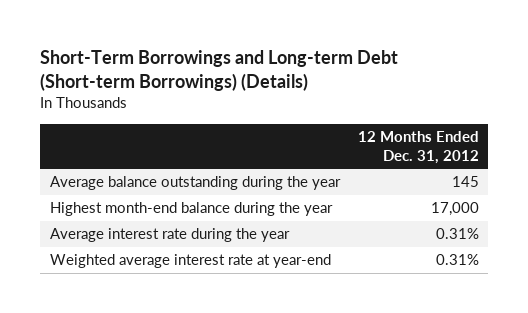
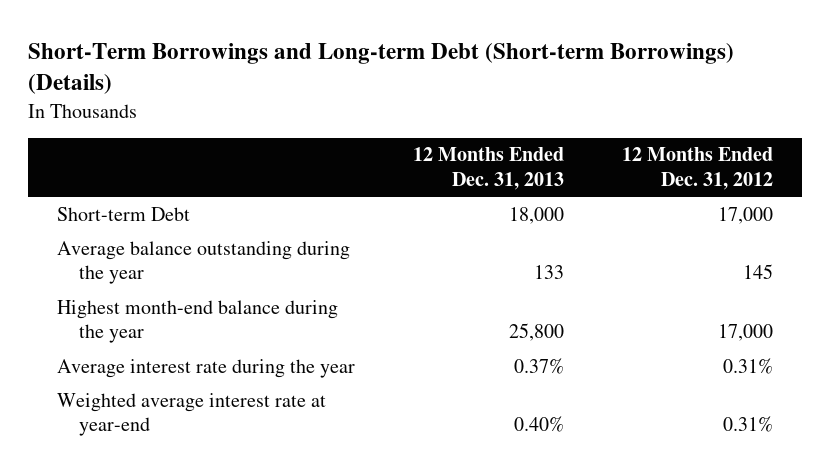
none -> [412,147,564,191] 12 Months Ended Dec. 31, 2013
none -> [56,206,190,221] Short-term Debt

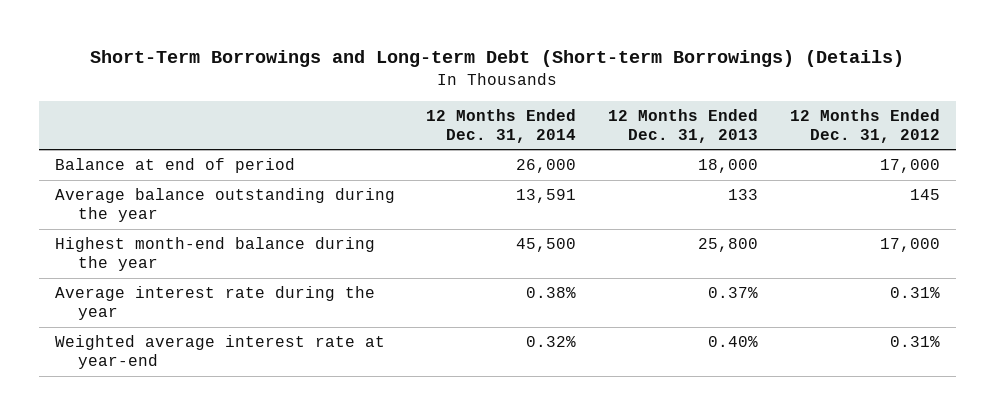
none -> [426,108,577,143] 12 Months Ended Dec. 31, 2014
[56,206,190,221] Short-term Debt -> [54,158,295,174] Balance at end of period

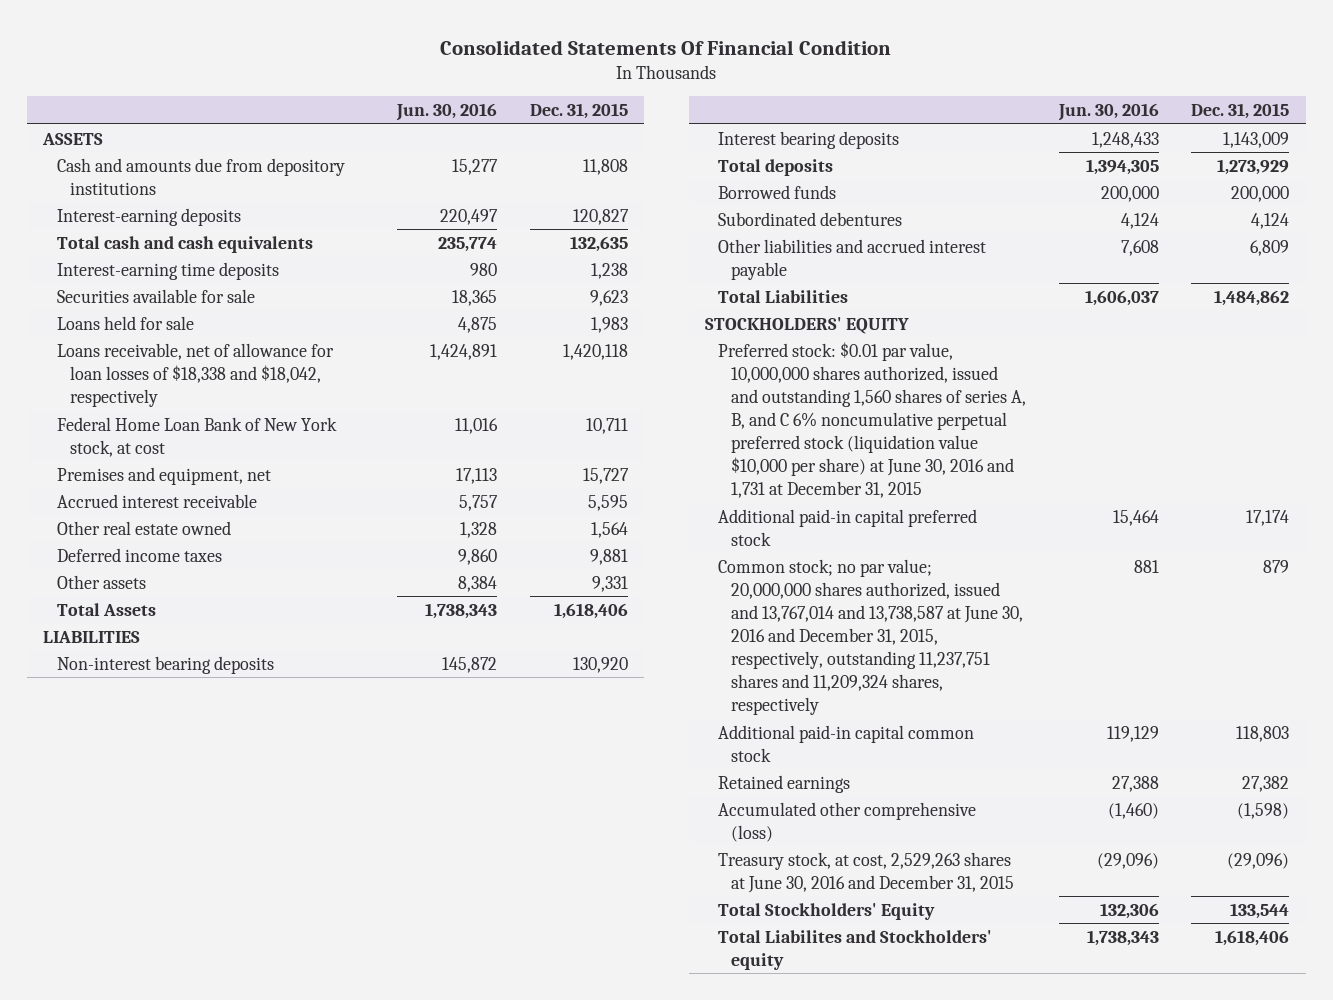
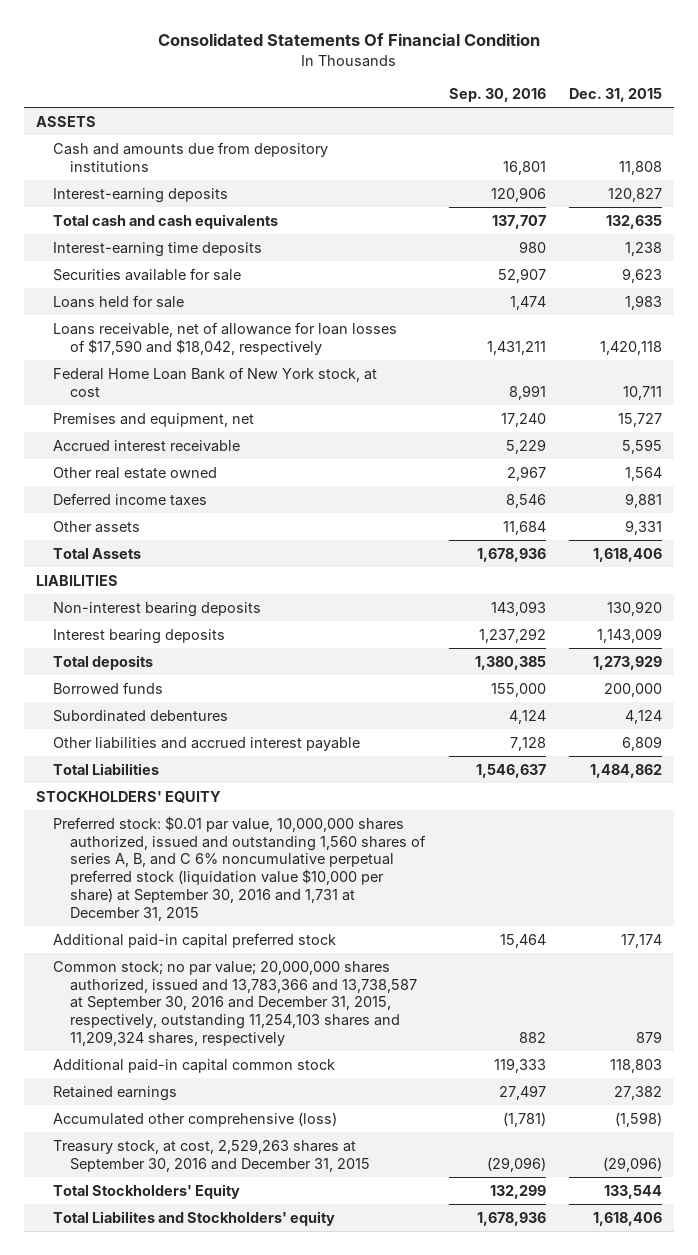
[396,103,498,122] Jun. 30, 2016 -> none
none -> [448,88,546,103] Sep. 30, 2016
[56,342,334,407] Loans receivable, net of allowance for loan losses of $18,338 and $18,042, respectively -> [52,321,397,355] Loans receivable, net of allowance for loan losses of $17,590 and $18,042, respectively
[718,341,1027,499] Preferred stock: $0.01 par value, 10,000,000 shares authorized, issued and outstanding 1,560 shares of series A, B, and C 6% noncumulative perpetual preferred stock (liquidation value $10,000 per share) at June 30, 2016 and 1,731 at December 31, 2015 -> [52,815,426,922] Preferred stock: $0.01 par value, 10,000,000 shares authorized, issued and outstanding 1,560 shares of series A, B, and C 6% noncumulative perpetual preferred stock (liquidation value $10,000 per share) at September 30, 2016 and 1,731 at December 31, 2015
[718,558,1024,716] Common stock; no par value; 20,000,000 shares authorized, issued and 13,767,014 and 13,738,587 at June 30, 2016 and December 31, 2015, respectively, outstanding 11,237,751 shares and 11,209,324 shares, respectively -> [52,960,417,1047] Common stock; no par value; 20,000,000 shares authorized, issued and 13,783,366 and 13,738,587 at September 30, 2016 and December 31, 2015, respectively, outstanding 11,254,103 shares and 11,209,324 shares, respectively
[718,851,1015,893] Treasury stock, at cost, 2,529,263 shares at June 30, 2016 and December 31, 2015 -> [52,1138,370,1172] Treasury stock, at cost, 2,529,263 shares at September 30, 2016 and December 31, 2015

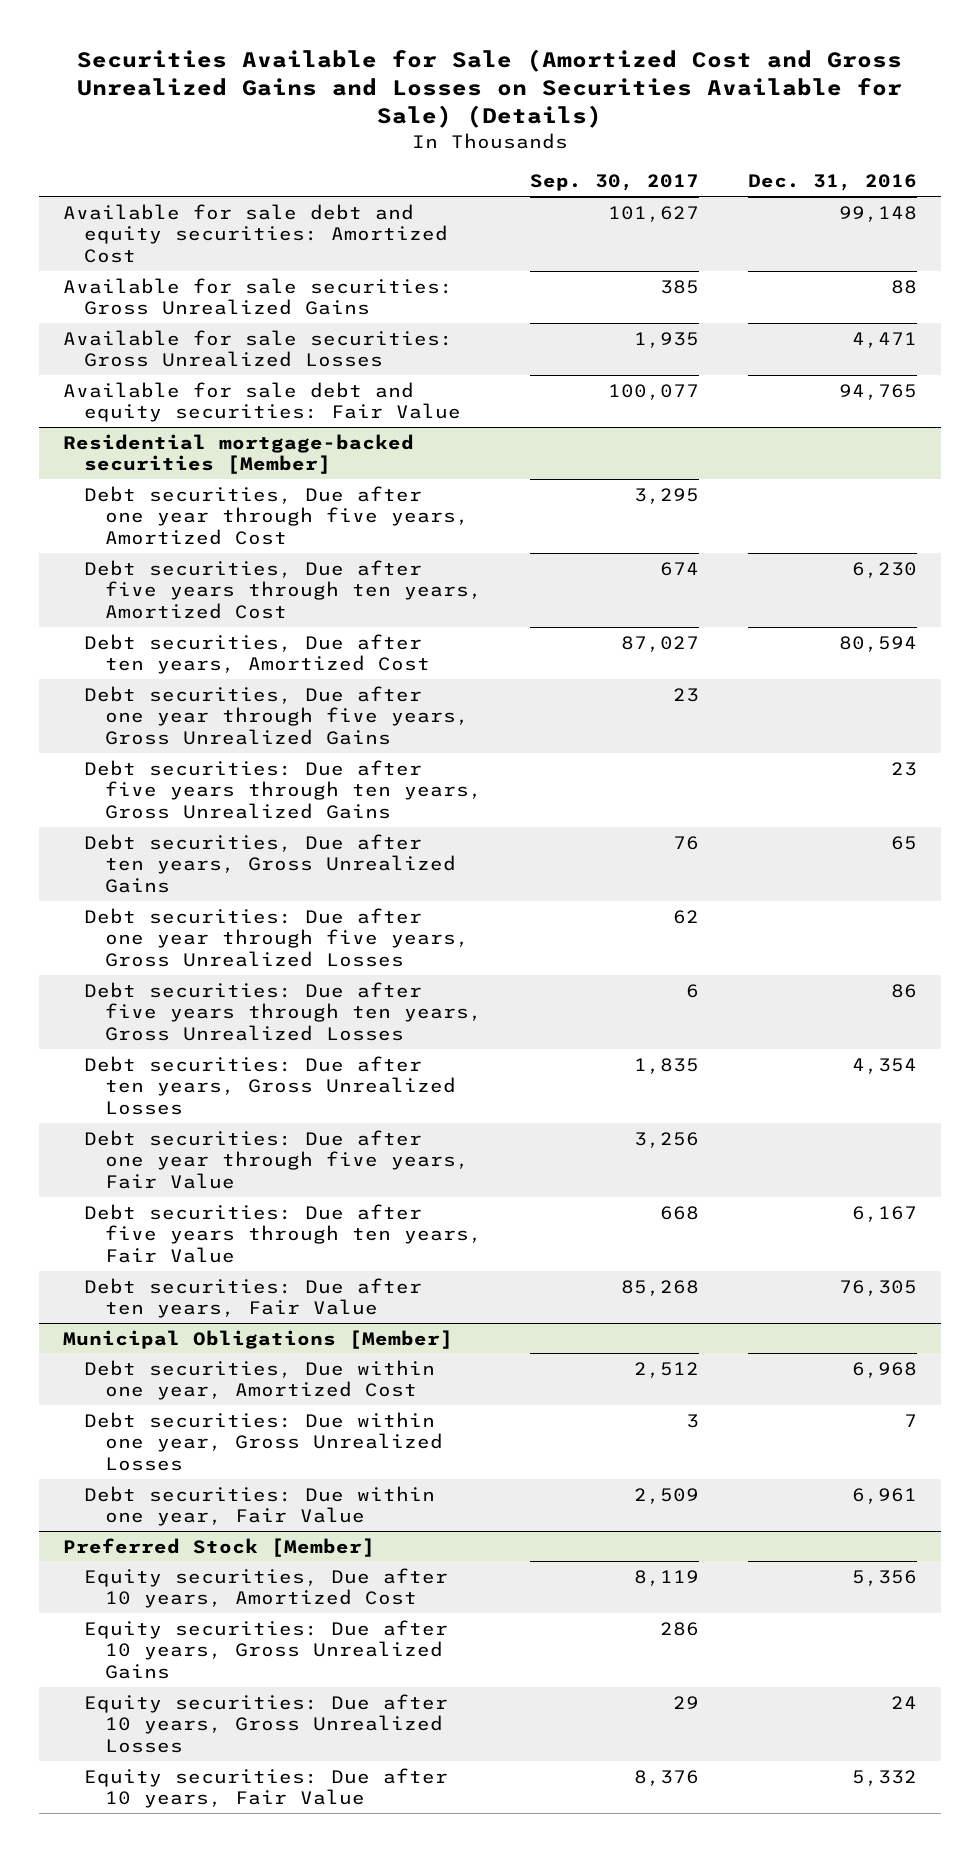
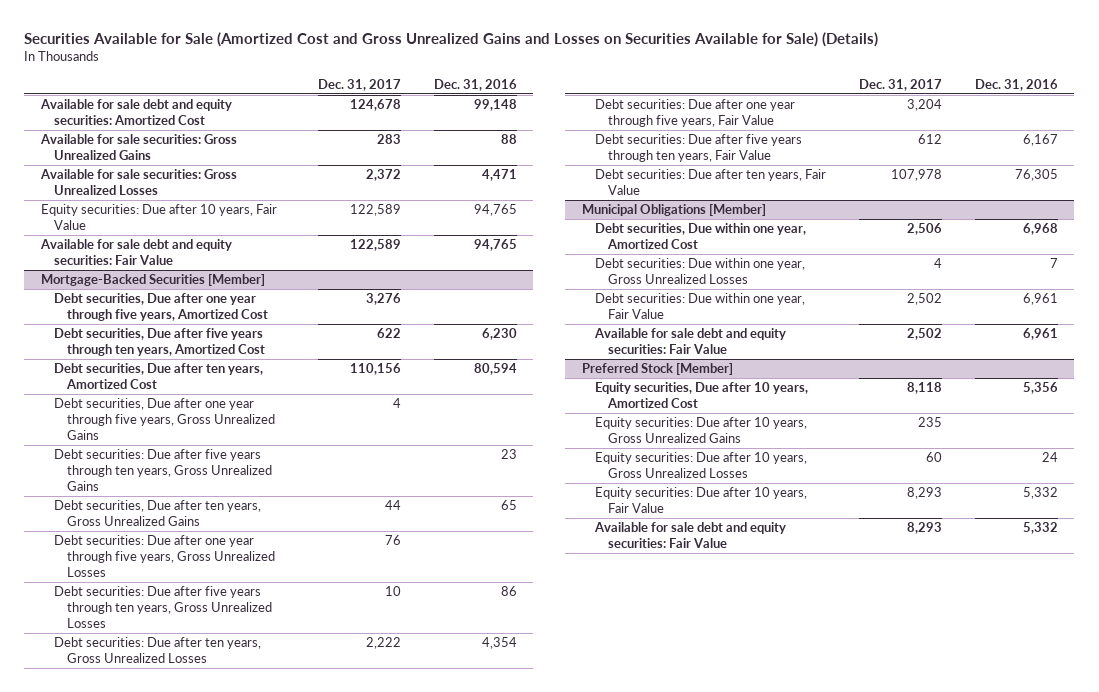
[530,174,700,192] Sep. 30, 2017 -> none
none -> [317,78,401,91] Dec. 31, 2017
none -> [40,204,277,231] Equity securities: Due after 10 years, Fair Value
[62,433,414,475] Residential mortgage-backed securities [Member] -> [40,274,265,287] Mortgage-Backed Securities [Member]
none -> [593,328,786,355] Available for sale debt and equity securities: Fair Value
none -> [593,522,786,549] Available for sale debt and equity securities: Fair Value

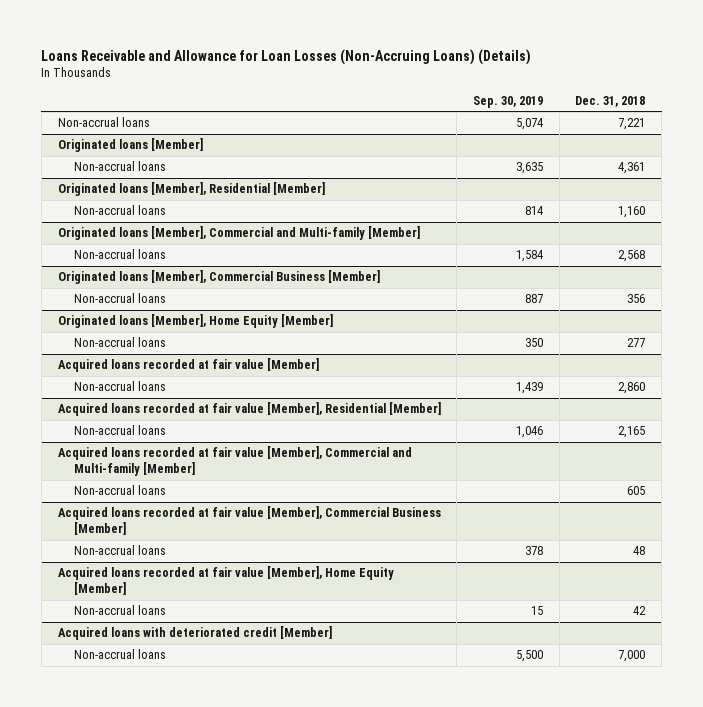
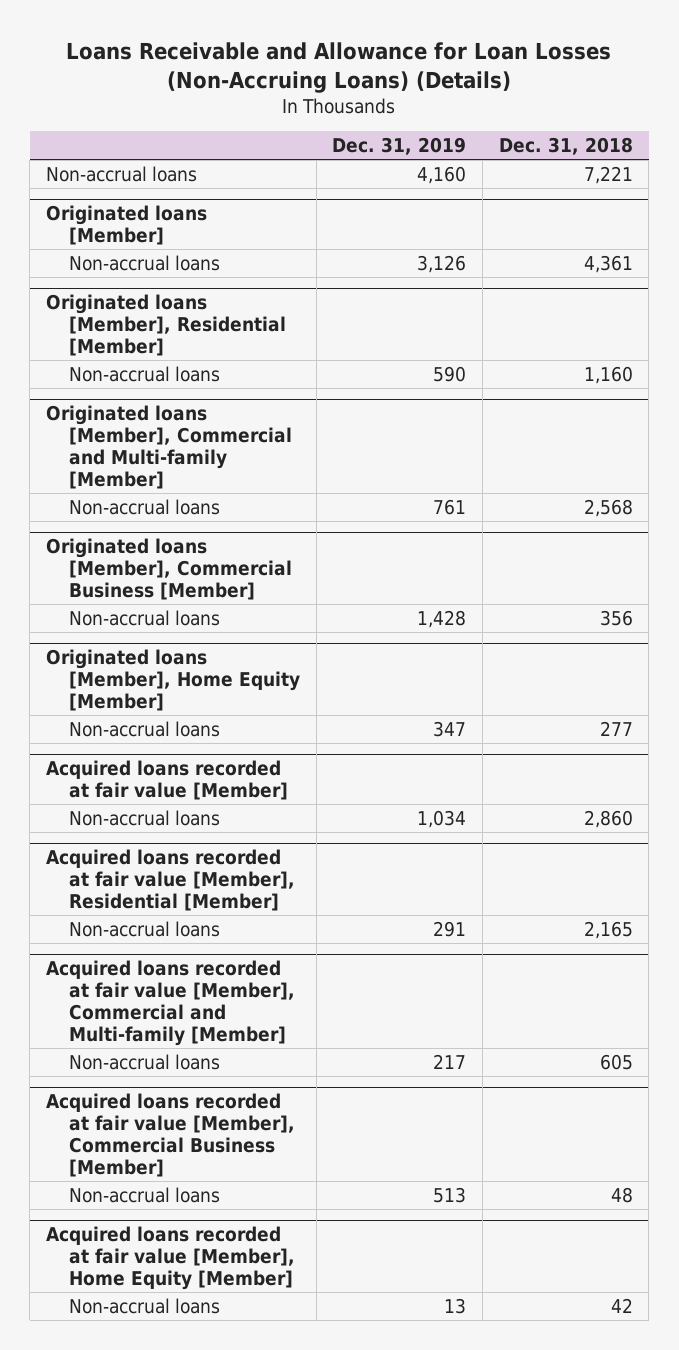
[473,95,544,108] Sep. 30, 2019 -> none
none -> [332,136,467,155] Dec. 31, 2019
[57,626,332,641] Acquired loans with deteriorated credit [Member] -> none
[73,649,166,660] Non-accrual loans -> none

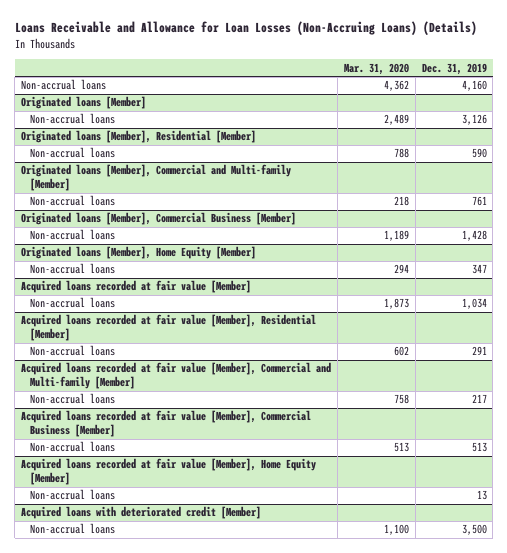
[498,136,633,155] Dec. 31, 2018 -> none
none -> [343,62,409,75] Mar. 31, 2020
none -> [20,506,261,520] Acquired loans with deteriorated credit [Member]
none -> [30,523,116,535] Non-accrual loans

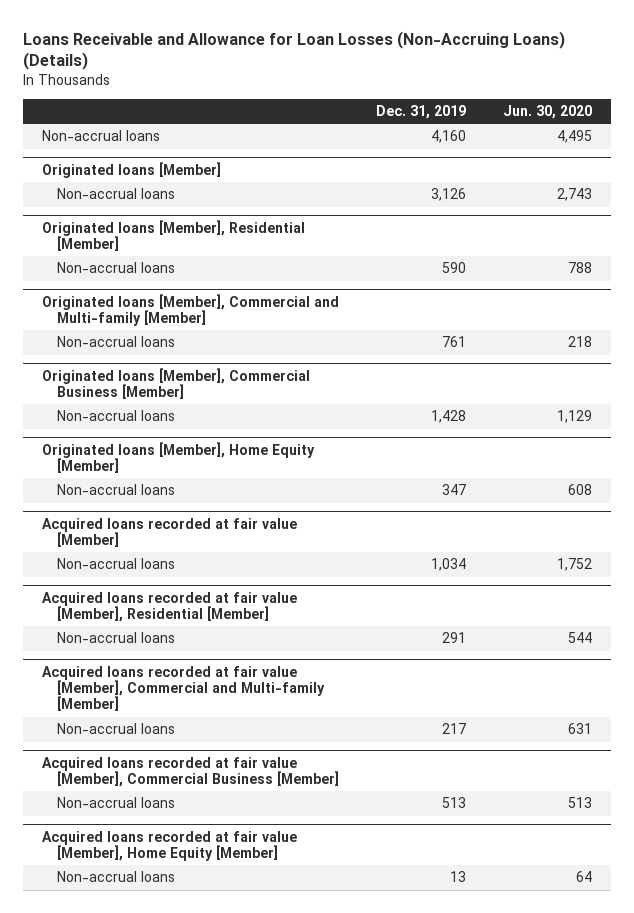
[343,62,409,75] Mar. 31, 2020 -> none
none -> [503,104,593,119] Jun. 30, 2020
[20,506,261,520] Acquired loans with deteriorated credit [Member] -> none
[30,523,116,535] Non-accrual loans -> none

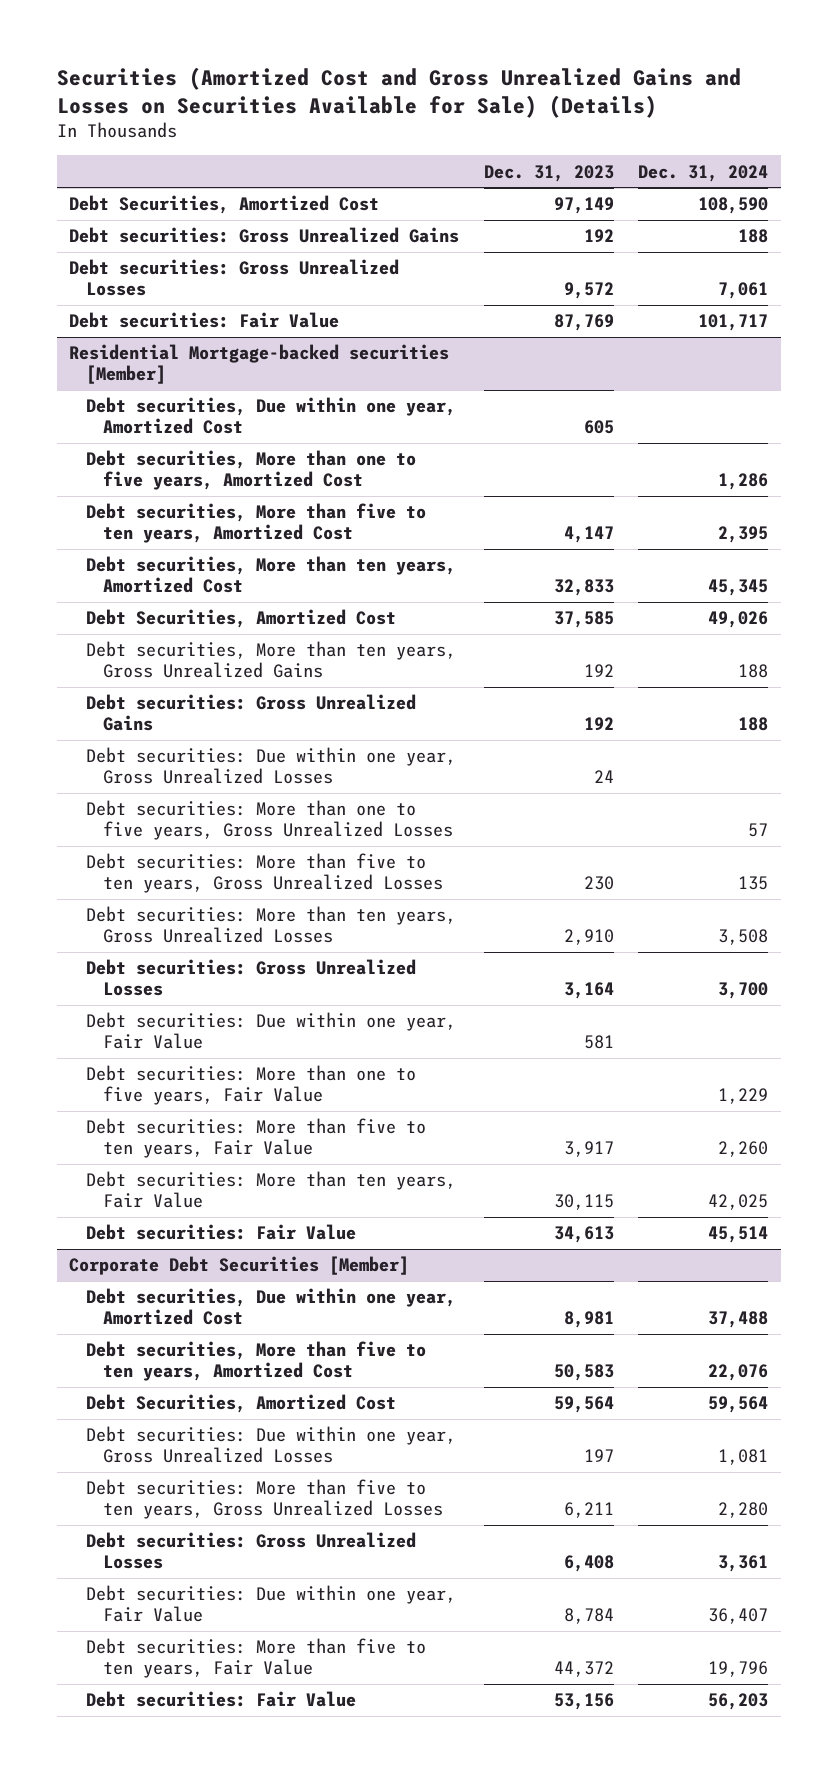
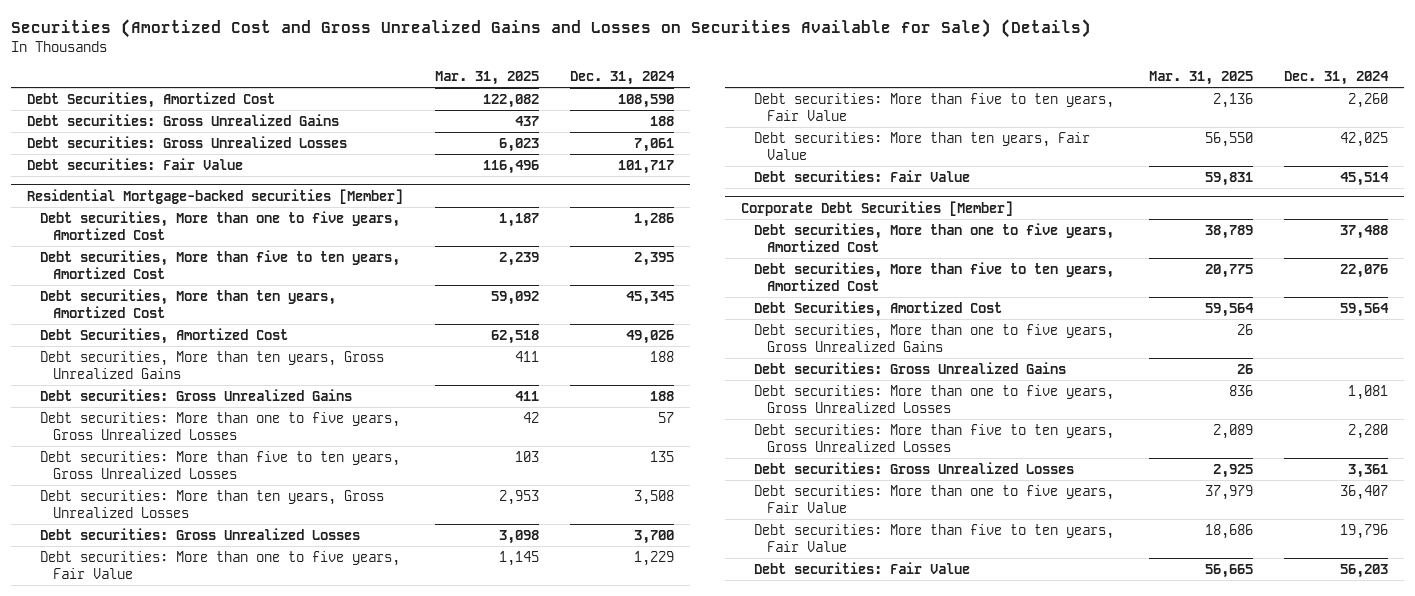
[483,164,614,182] Dec. 31, 2023 -> none
none -> [434,71,539,86] Mar. 31, 2025
[85,397,456,435] Debt securities, Due within one year, Amortized Cost -> none
[85,747,456,785] Debt securities: Due within one year, Gross Unrealized Losses -> none
[85,1012,456,1050] Debt securities: Due within one year, Fair Value -> none
[85,1288,456,1326] Debt securities, Due within one year, Amortized Cost -> [753,222,1114,253] Debt securities, More than one to five years, Amortized Cost
none -> [753,323,1114,353] Debt securities, More than one to five years, Gross Unrealized Gains
none -> [753,361,1066,374] Debt securities: Gross Unrealized Gains
[85,1426,456,1464] Debt securities: Due within one year, Gross Unrealized Losses -> [753,384,1114,414] Debt securities: More than one to five years, Gross Unrealized Losses
[85,1585,456,1623] Debt securities: Due within one year, Fair Value -> [753,484,1114,514] Debt securities: More than one to five years, Fair Value

